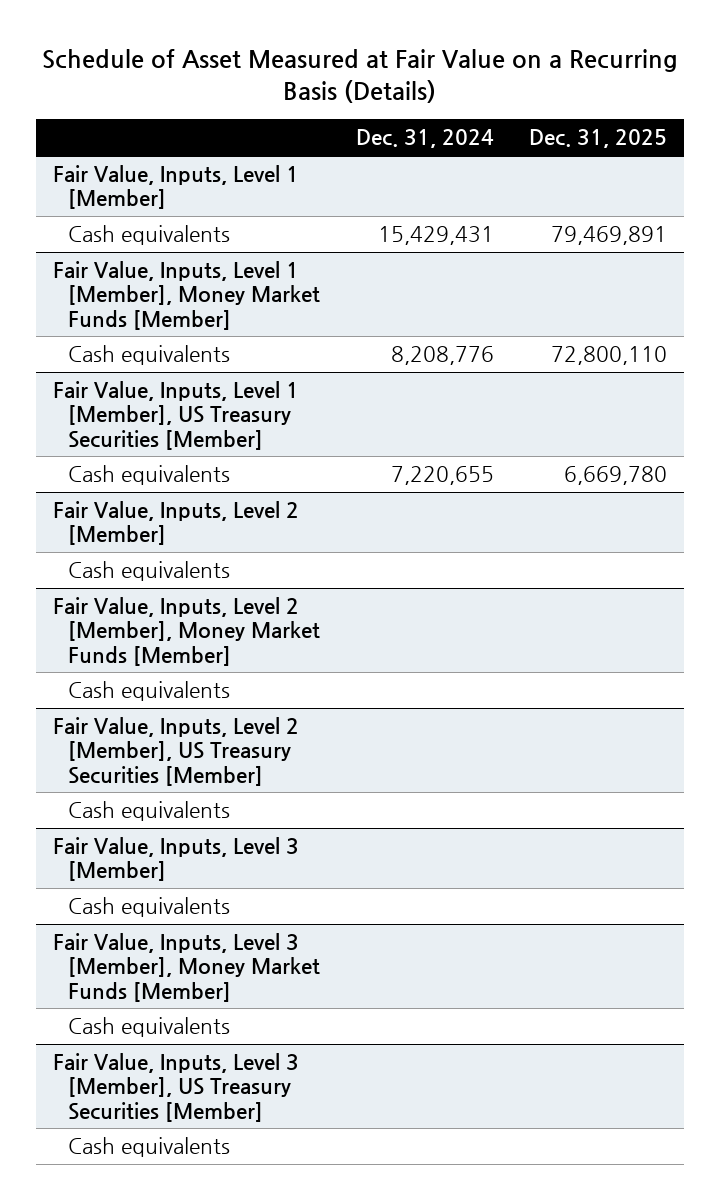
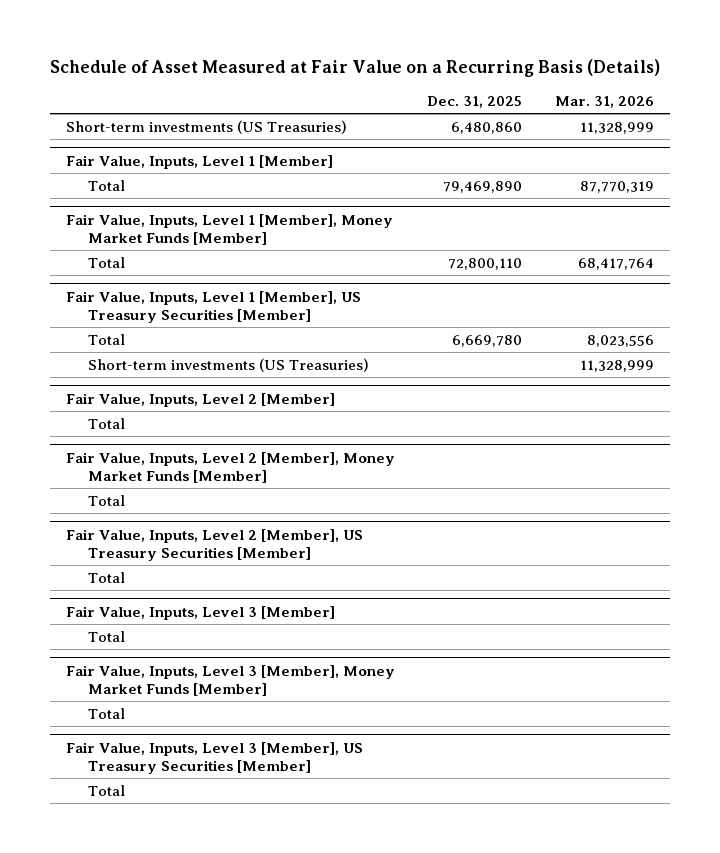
[355,129,494,149] Dec. 31, 2024 -> none
none -> [554,95,654,108] Mar. 31, 2026
none -> [65,119,347,134] Short-term investments (US Treasuries)
[68,224,231,245] Cash equivalents -> none
none -> [87,179,125,191] Total
[68,344,231,365] Cash equivalents -> [87,256,125,268] Total
[68,464,231,485] Cash equivalents -> [87,333,125,345] Total
none -> [87,357,369,372] Short-term investments (US Treasuries)
[68,560,231,581] Cash equivalents -> [87,417,125,429] Total
[68,680,231,701] Cash equivalents -> [87,494,125,506] Total
[68,800,231,821] Cash equivalents -> [87,571,125,583] Total
[68,896,231,917] Cash equivalents -> [87,630,125,642] Total
[68,1016,231,1037] Cash equivalents -> [87,707,125,719] Total
[68,1136,231,1157] Cash equivalents -> [87,784,125,796] Total

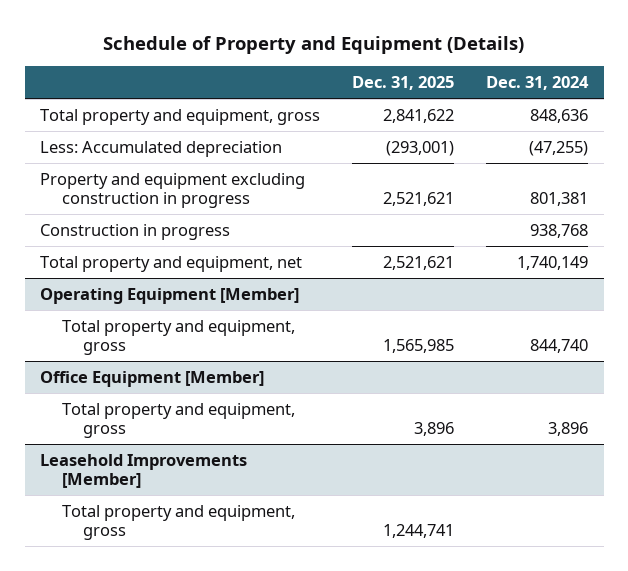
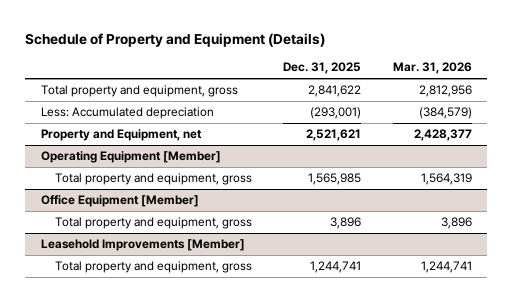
[485,75,589,90] Dec. 31, 2024 -> none
none -> [392,62,472,75] Mar. 31, 2026
[40,172,306,208] Property and equipment excluding construction in progress -> none
[40,223,231,240] Construction in progress -> none
[40,255,303,272] Total property and equipment, net -> [41,129,203,142] Property and Equipment, net

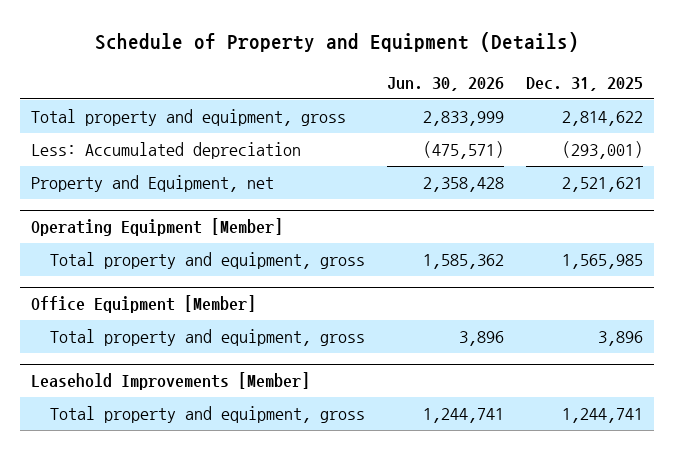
[392,62,472,75] Mar. 31, 2026 -> none
none -> [387,77,505,92] Jun. 30, 2026
[308,85,362,98] 2,841,622 -> [562,111,644,127] 2,814,622

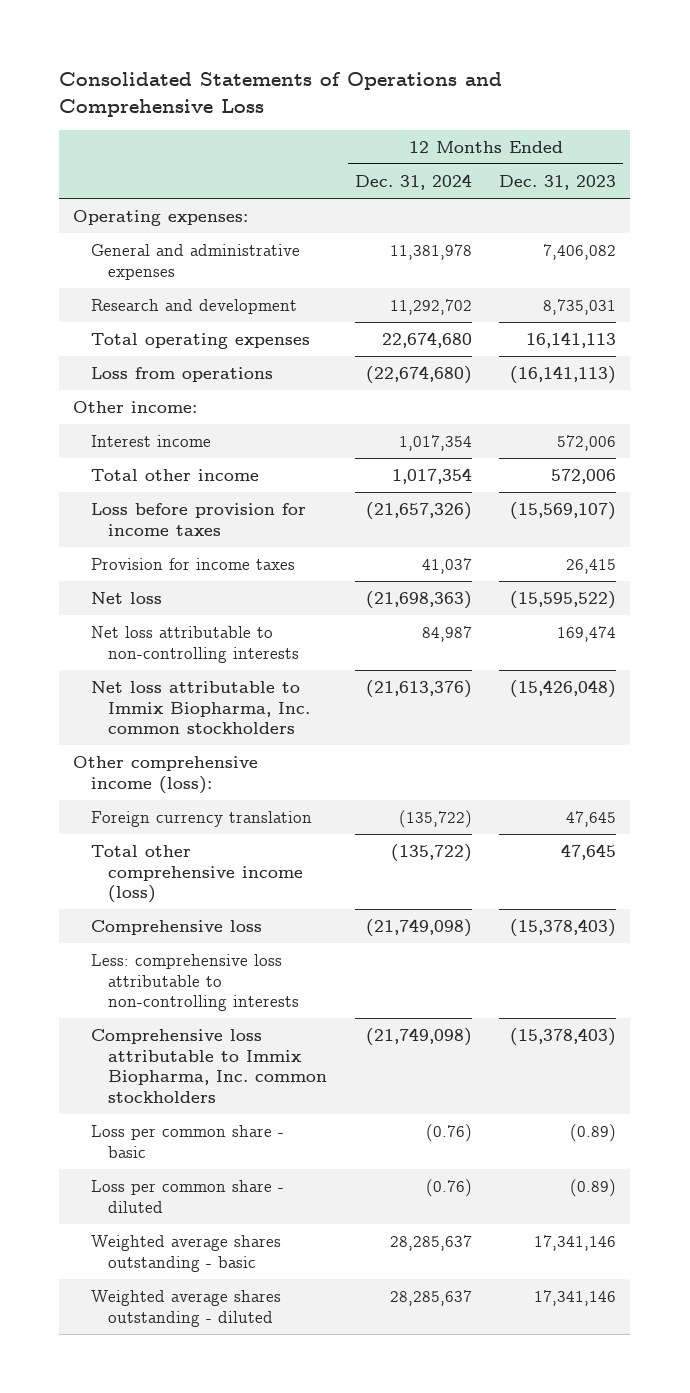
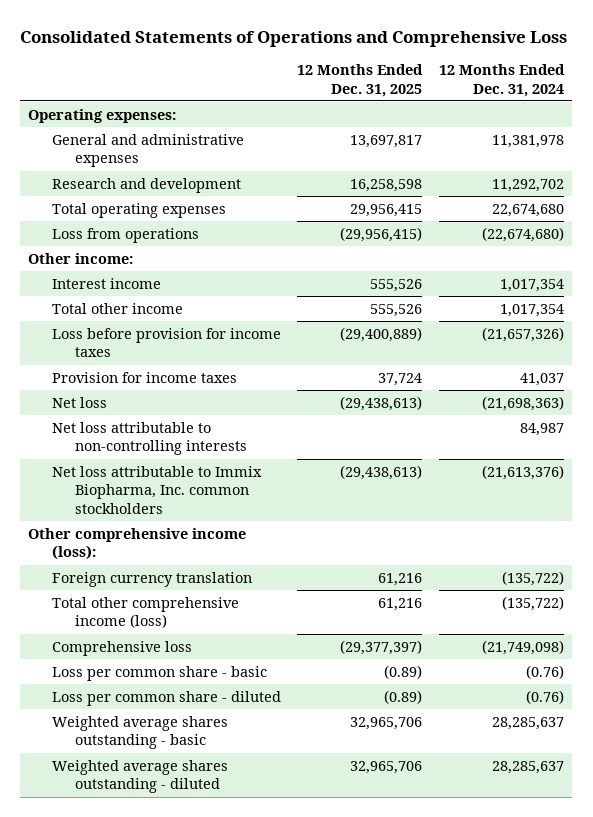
[499,174,617,190] Dec. 31, 2023 -> none
none -> [297,64,424,97] 12 Months Ended Dec. 31, 2025
[90,953,300,1012] Less: comprehensive loss attributable to non-controlling interests -> none
[90,1028,328,1103] Comprehensive loss attributable to Immix Biopharma, Inc. common stockholders -> none

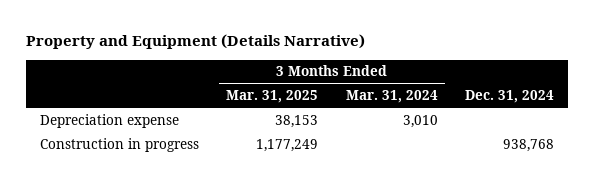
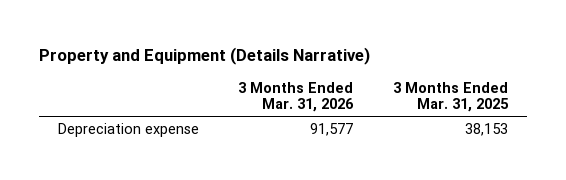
[345,90,438,104] Mar. 31, 2024 -> none
[465,90,555,104] Dec. 31, 2024 -> none
none -> [238,81,355,113] 3 Months Ended Mar. 31, 2026
[39,137,199,152] Construction in progress -> none

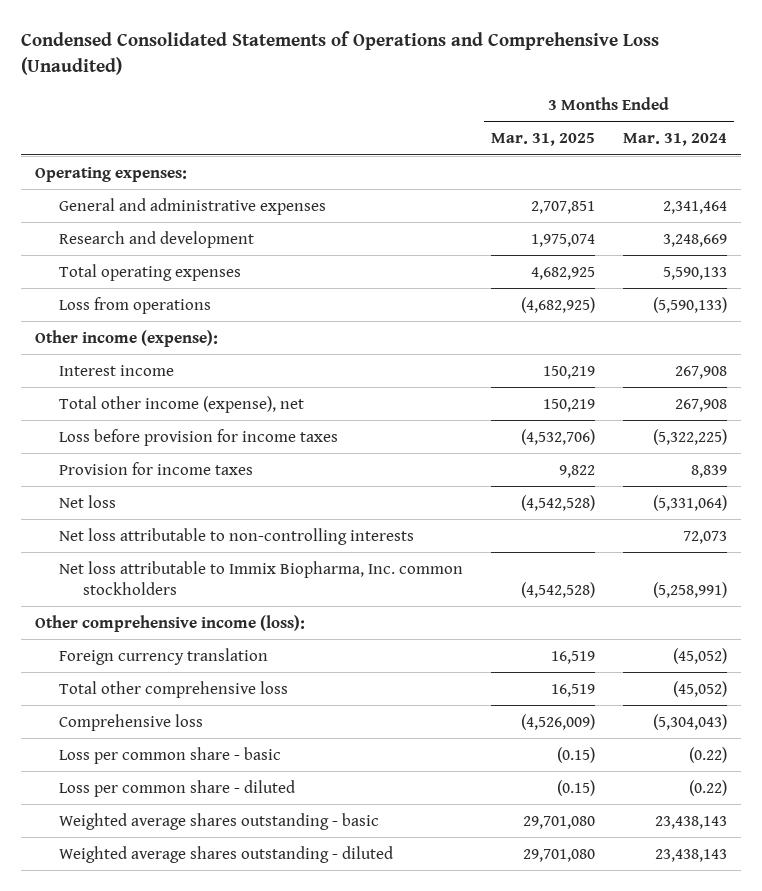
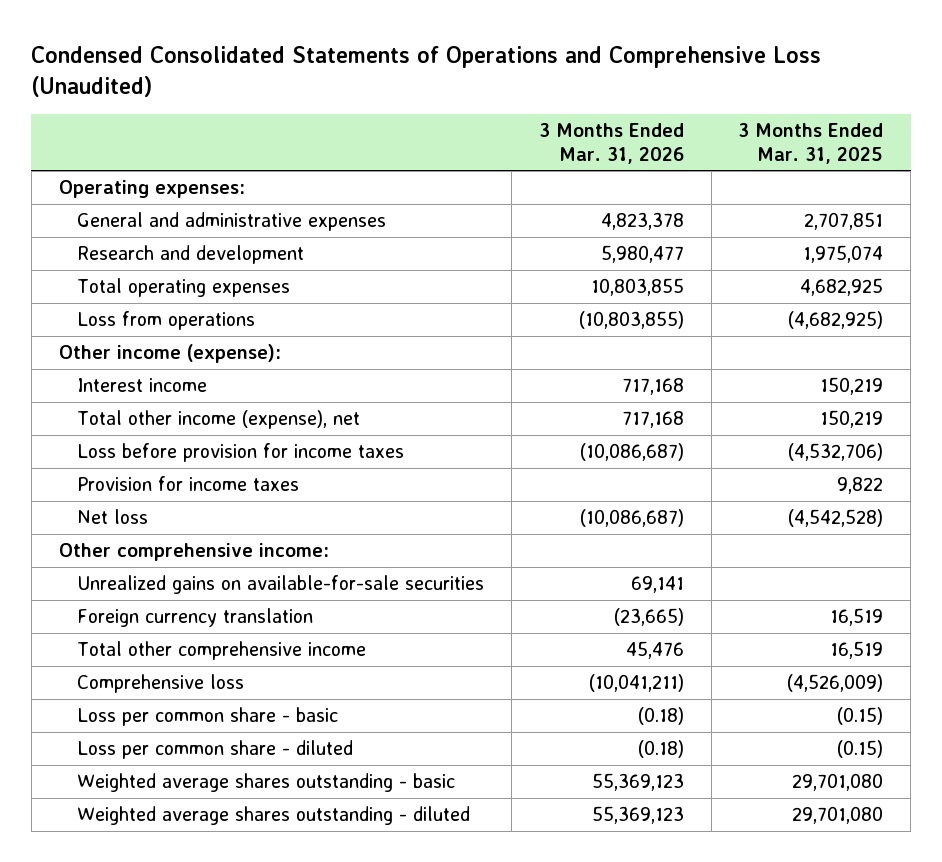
[623,132,728,146] Mar. 31, 2024 -> none
none -> [538,122,684,164] 3 Months Ended Mar. 31, 2026
[59,527,415,545] Net loss attributable to non-controlling interests -> none
[59,560,464,595] Net loss attributable to Immix Biopharma, Inc. common stockholders -> none
[35,614,306,632] Other comprehensive income (loss): -> [58,543,329,562] Other comprehensive income:
none -> [77,575,485,595] Unrealized gains on available-for-sale securities
[59,680,289,698] Total other comprehensive loss -> [77,641,367,661] Total other comprehensive income

